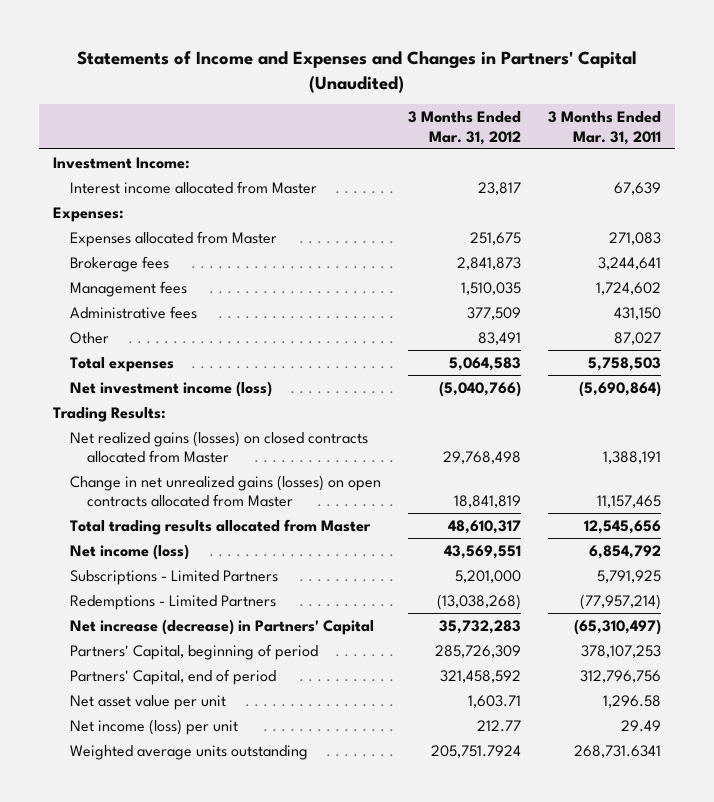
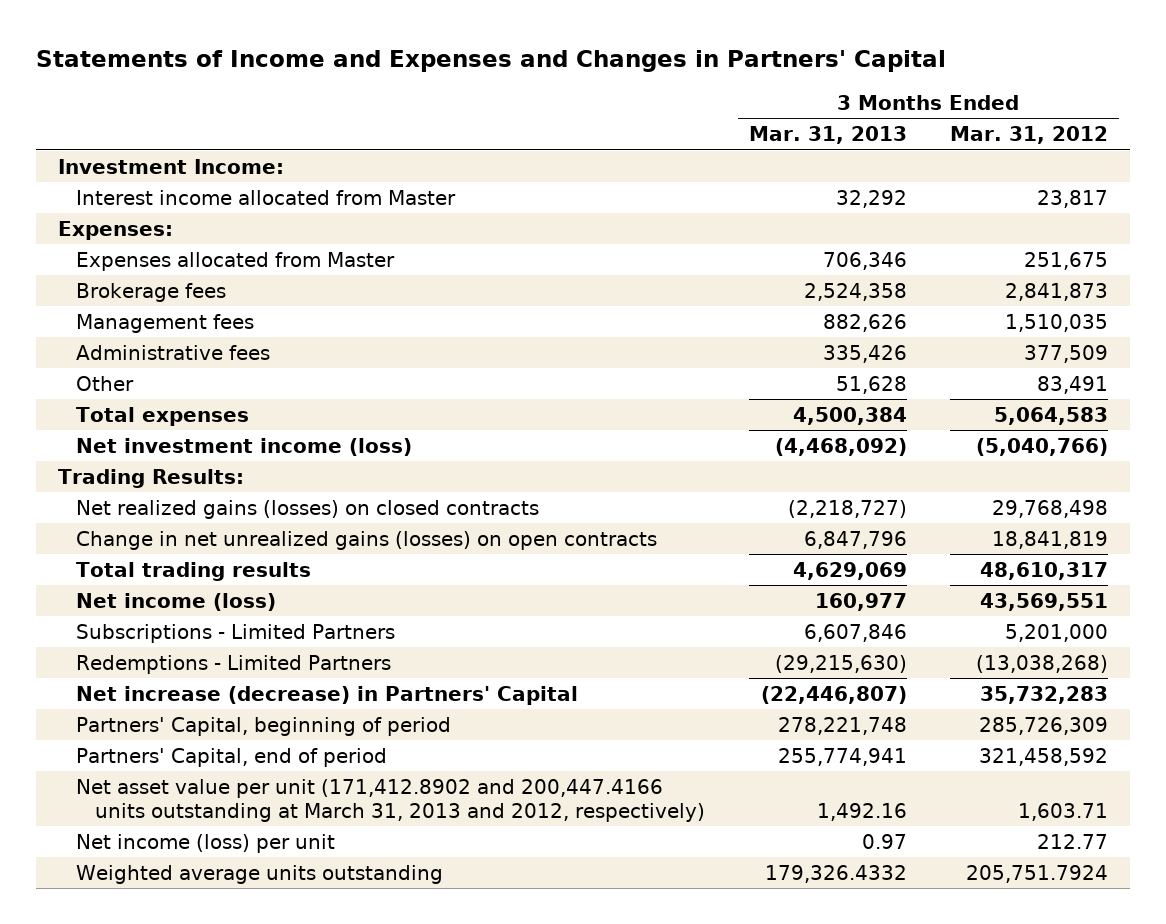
[77,50,638,93] Statements of Income and Expenses and Changes in Partners' Capital (Unaudited) -> [35,49,946,72] Statements of Income and Expenses and Changes in Partners' Capital
[548,110,662,145] 3 Months Ended Mar. 31, 2011 -> none
none -> [748,126,907,145] Mar. 31, 2013
[69,430,368,464] Net realized gains (losses) on closed contracts allocated from Master -> [76,499,540,519] Net realized gains (losses) on closed contracts
[69,474,381,508] Change in net unrealized gains (losses) on open contracts allocated from Master -> [76,530,658,550] Change in net unrealized gains (losses) on open contracts
[69,518,371,535] Total trading results allocated from Master -> [76,561,312,581] Total trading results
[69,694,226,710] Net asset value per unit -> [76,778,706,822] Net asset value per unit (171,412.8902 and 200,447.4166 units outstanding at March 31, 2013 and 2012, respectively)

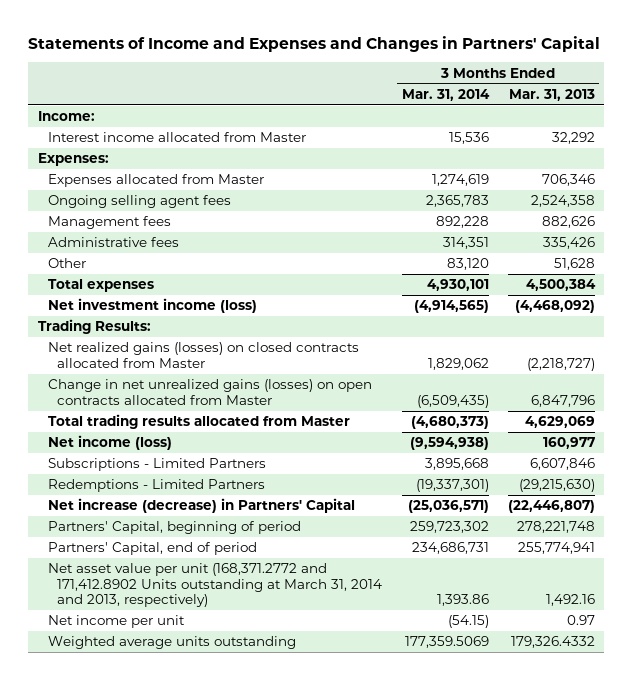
[950,126,1109,145] Mar. 31, 2012 -> none
none -> [401,88,490,101] Mar. 31, 2014
[57,158,284,174] Investment Income: -> [37,111,95,122] Income:
[76,282,227,302] Brokerage fees -> [47,195,231,209] Ongoing selling agent fees
[76,499,540,519] Net realized gains (losses) on closed contracts -> [47,342,359,368] Net realized gains (losses) on closed contracts allocated from Master
[76,530,658,550] Change in net unrealized gains (losses) on open contracts -> [47,379,372,405] Change in net unrealized gains (losses) on open contracts allocated from Master
[76,561,312,581] Total trading results -> [47,414,350,430] Total trading results allocated from Master
[76,778,706,822] Net asset value per unit (171,412.8902 and 200,447.4166 units outstanding at March 31, 2013 and 2012, respectively) -> [47,563,383,608] Net asset value per unit (168,371.2772 and 171,412.8902 Units outstanding at March 31, 2014 and 2013, respectively)
[76,833,336,853] Net income (loss) per unit -> [47,615,185,629] Net income per unit

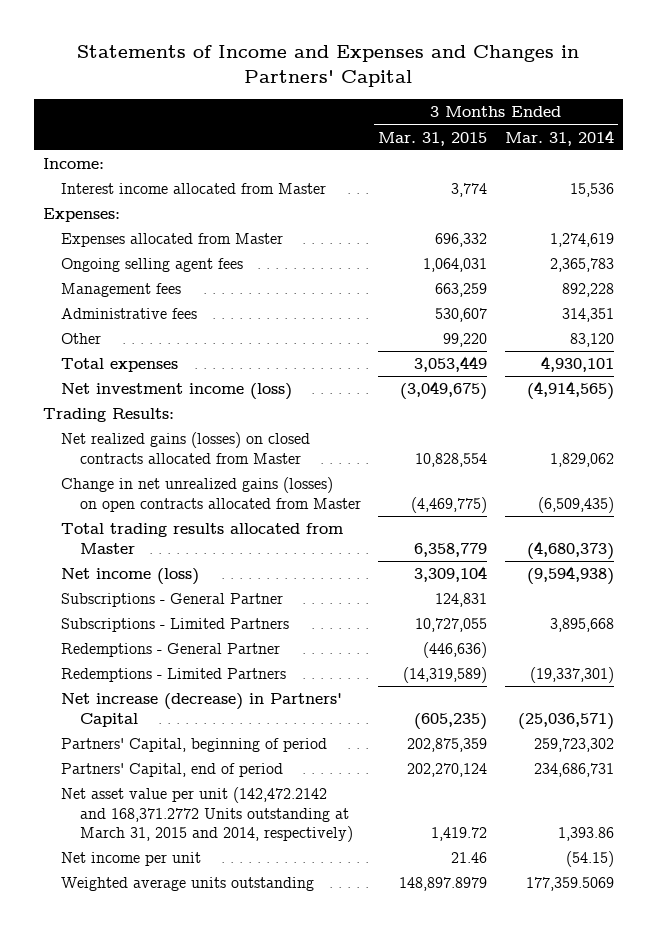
[508,88,595,101] Mar. 31, 2013 -> none
none -> [378,131,488,146] Mar. 31, 2015
none -> [61,593,284,608] Subscriptions - General Partner
none -> [61,643,281,658] Redemptions - General Partner
[47,563,383,608] Net asset value per unit (168,371.2772 and 171,412.8902 Units outstanding at March 31, 2014 and 2013, respectively) -> [61,787,353,843] Net asset value per unit (142,472.2142 and 168,371.2772 Units outstanding at March 31, 2015 and 2014, respectively)

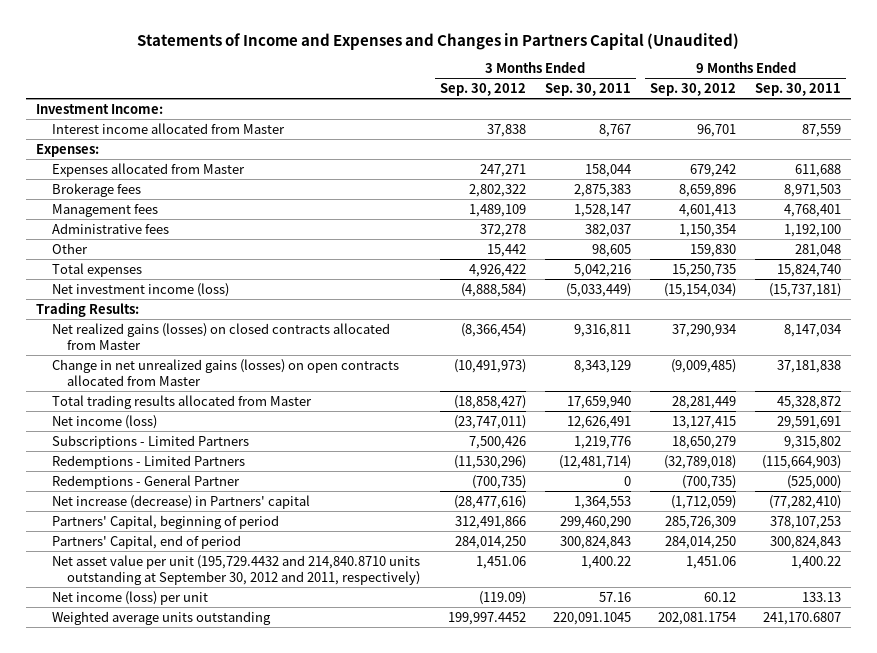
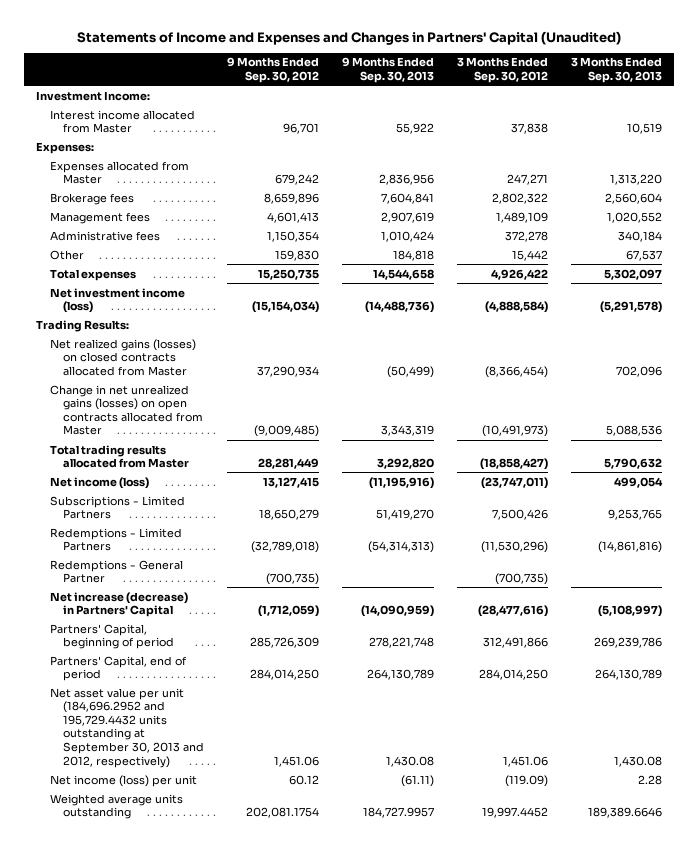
[137,32,740,50] Statements of Income and Expenses and Changes in Partners Capital (Unaudited) -> [76,30,621,45] Statements of Income and Expenses and Changes in Partners' Capital (Unaudited)
[544,83,631,97] Sep. 30, 2011 -> none
[755,83,842,97] Sep. 30, 2011 -> none
none -> [342,57,435,84] 9 Months Ended Sep. 30, 2013
none -> [571,57,663,84] 3 Months Ended Sep. 30, 2013
[51,494,310,509] Net increase (decrease) in Partners' capital -> [49,591,188,618] Net increase (decrease) in Partners' Capital
[51,554,421,585] Net asset value per unit (195,729.4432 and 214,840.8710 units outstanding at September 30, 2012 and 2011, respectively) -> [49,687,205,768] Net asset value per unit (184,696.2952 and 195,729.4432 units outstanding at September 30, 2013 and 2012, respectively)
[447,611,526,625] 199,997.4452 -> [482,807,549,819] 19,997.4452

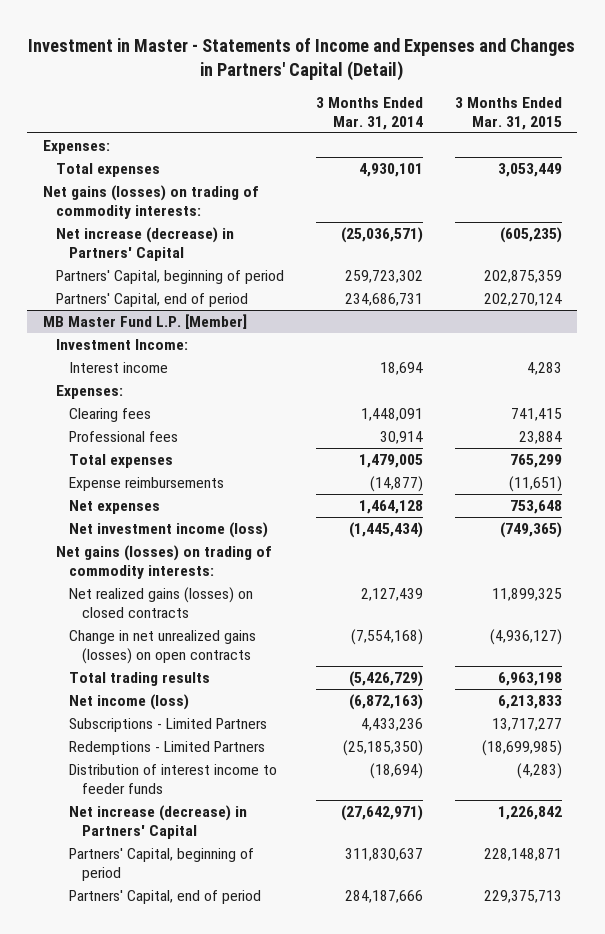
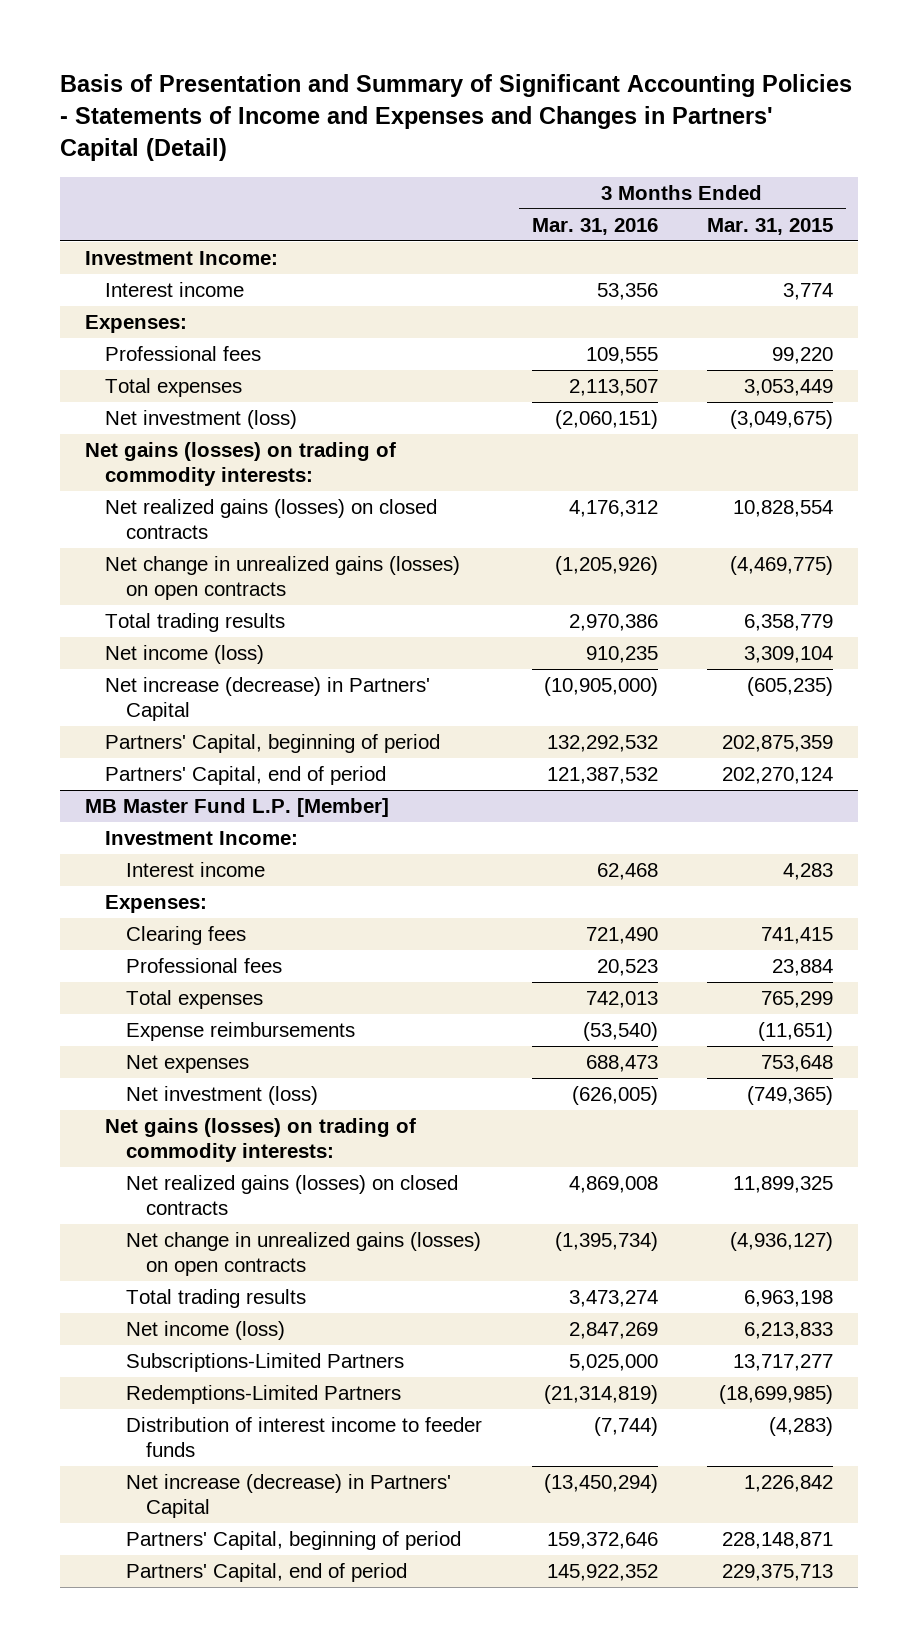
[28,37,576,81] Investment in Master - Statements of Income and Expenses and Changes in Partners' Capital (Detail) -> [59,73,852,161] Basis of Presentation and Summary of Significant Accounting Policies - Statements of Income and Expenses and Changes in Partners' Capital (Detail)
[315,97,423,131] 3 Months Ended Mar. 31, 2014 -> none
none -> [531,217,658,235] Mar. 31, 2016
none -> [84,251,278,266] Investment Income:
none -> [105,282,245,298] Interest income
none -> [105,346,262,362] Professional fees
none -> [105,410,298,430] Net investment (loss)
none -> [105,499,438,540] Net realized gains (losses) on closed contracts
none -> [105,556,461,601] Net change in unrealized gains (losses) on open contracts
none -> [105,613,286,633] Total trading results
none -> [105,645,265,665] Net income (loss)
[69,521,269,538] Net investment income (loss) -> [125,1086,318,1106] Net investment (loss)
[69,629,257,664] Change in net unrealized gains (losses) on open contracts -> [125,1232,481,1277] Net change in unrealized gains (losses) on open contracts
[69,717,268,732] Subscriptions - Limited Partners -> [125,1353,404,1373] Subscriptions-Limited Partners
[69,740,266,755] Redemptions - Limited Partners -> [125,1385,401,1405] Redemptions-Limited Partners

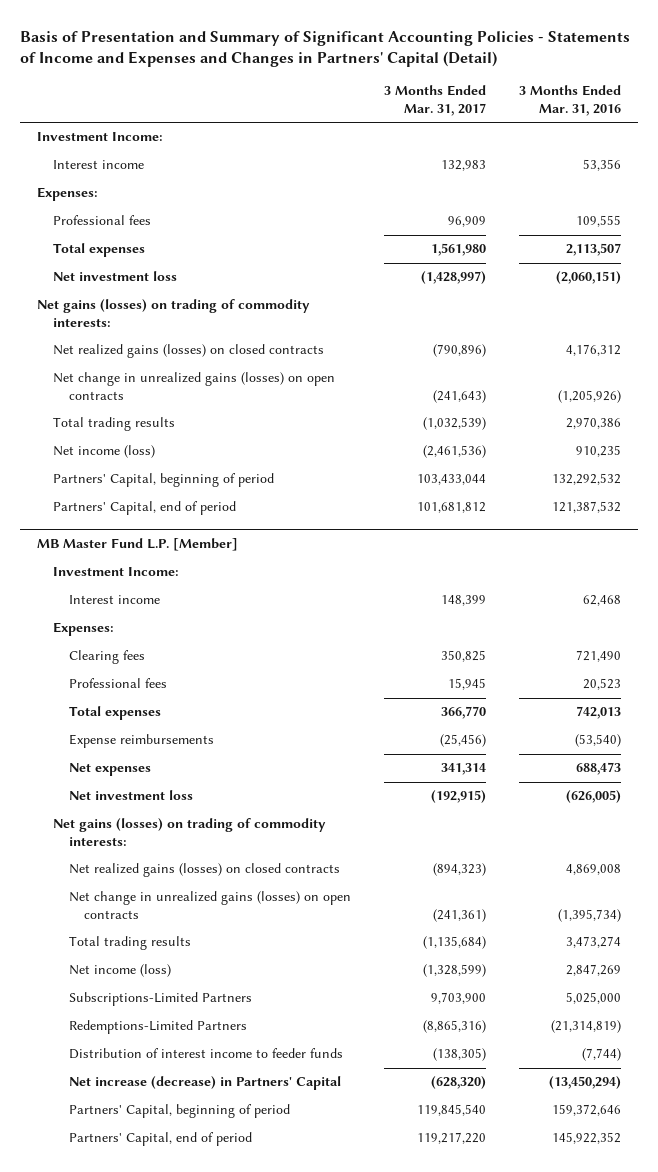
[707,217,834,235] Mar. 31, 2015 -> none
none -> [383,85,486,117] 3 Months Ended Mar. 31, 2017
[105,410,298,430] Net investment (loss) -> [52,271,177,282] Net investment loss
[105,677,431,722] Net increase (decrease) in Partners' Capital -> none
[125,1086,318,1106] Net investment (loss) -> [68,790,193,801] Net investment loss

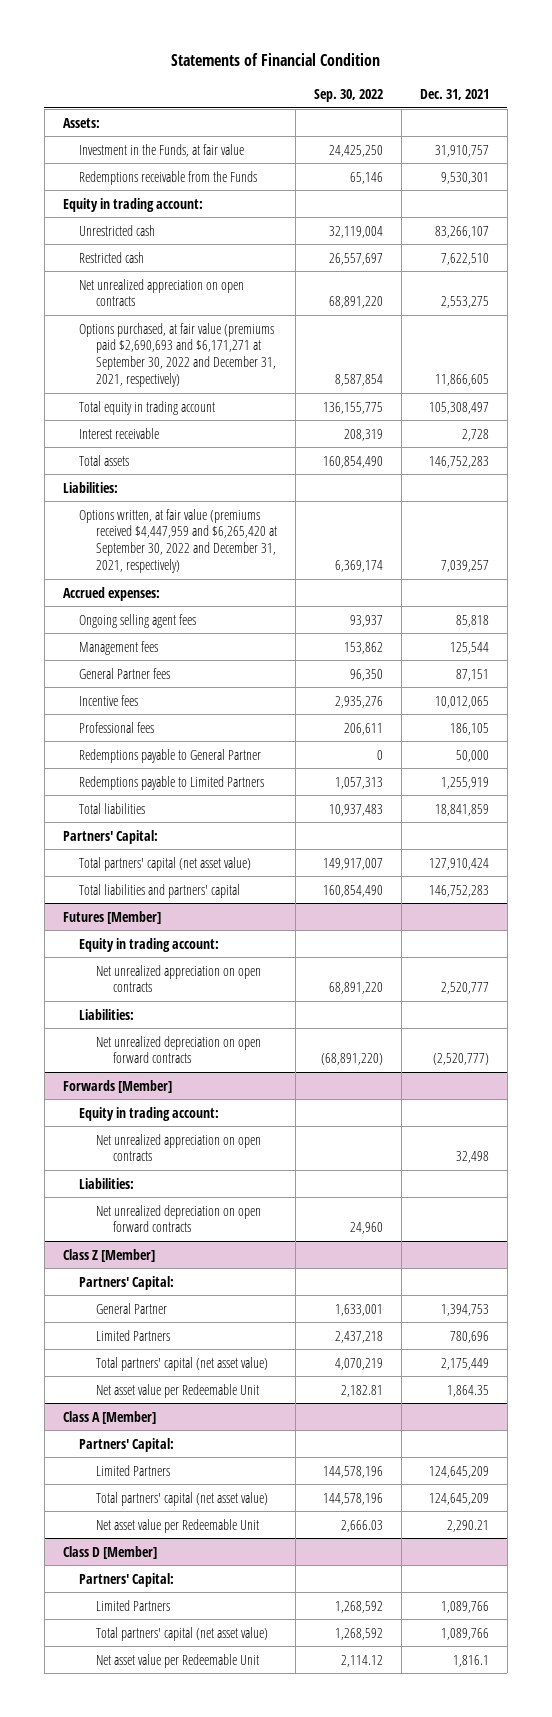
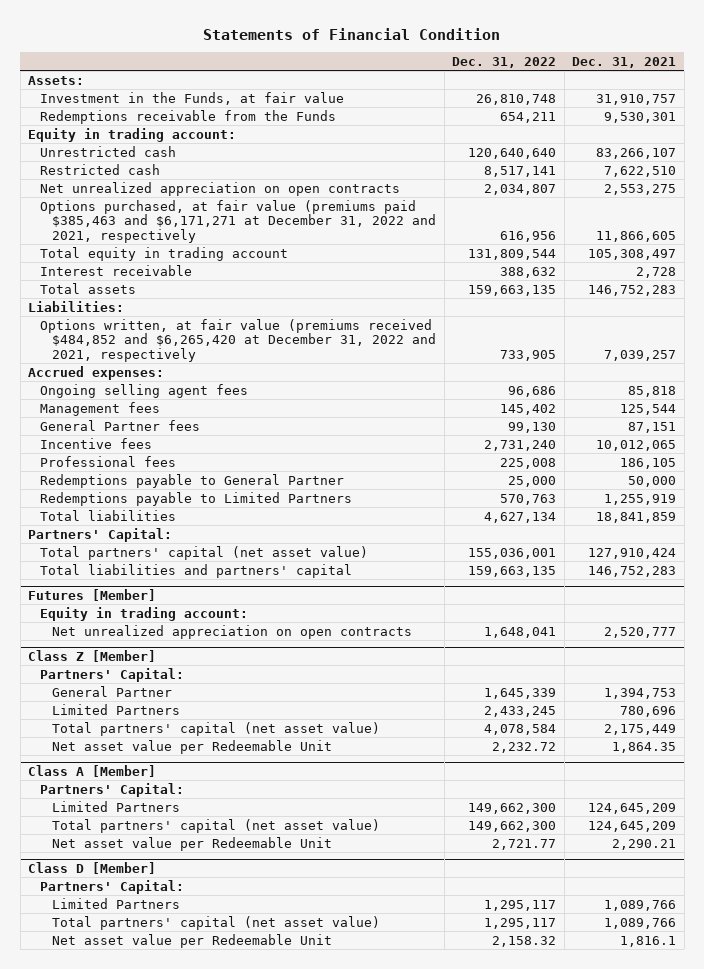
[313,89,383,103] Sep. 30, 2022 -> none
none -> [452,56,557,68] Dec. 31, 2022
[79,322,277,388] Options purchased, at fair value (premiums paid $2,690,693 and $6,171,271 at September 30, 2022 and December 31, 2021, respectively) -> [40,199,437,243] Options purchased, at fair value (premiums paid $385,463 and $6,171,271 at December 31, 2022 and 2021, respectively
[79,508,278,574] Options written, at fair value (premiums received $4,447,959 and $6,265,420 at September 30, 2022 and December 31, 2021, respectively) -> [40,318,437,362] Options written, at fair value (premiums received $484,852 and $6,265,420 at December 31, 2022 and 2021, respectively
[79,1008,135,1020] Liabilities: -> none
[96,1035,262,1064] Net unrealized depreciation on open forward contracts -> none
[62,1079,172,1093] Forwards [Member] -> none
[79,1106,220,1121] Equity in trading account: -> none
[96,1133,262,1162] Net unrealized appreciation on open contracts -> none
[79,1177,135,1189] Liabilities: -> none
[96,1204,262,1233] Net unrealized depreciation on open forward contracts -> none

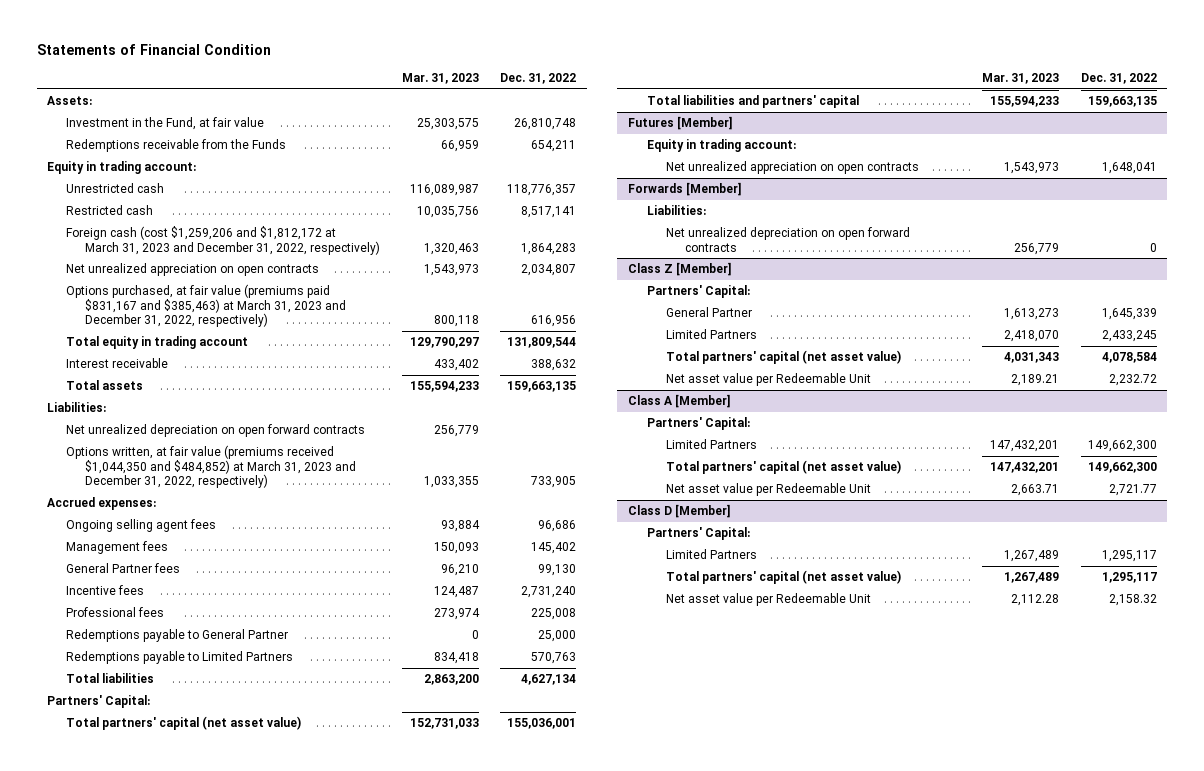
[572,56,677,68] Dec. 31, 2021 -> none
none -> [401,73,479,85] Mar. 31, 2023
[40,91,345,105] Investment in the Funds, at fair value -> [66,117,265,131] Investment in the Fund, at fair value
[468,147,557,159] 120,640,640 -> [507,184,577,197] 118,776,357
none -> [66,226,381,255] Foreign cash (cost $1,259,206 and $1,812,172 at March 31, 2023 and December 31, 2022, respectively)
[40,199,437,243] Options purchased, at fair value (premiums paid $385,463 and $6,171,271 at December 31, 2022 and 2021, respectively -> [66,284,347,328] Options purchased, at fair value (premiums paid $831,167 and $385,463) at March 31, 2023 and December 31, 2022, respectively)
none -> [66,424,366,438] Net unrealized depreciation on open forward contracts
[40,318,437,362] Options written, at fair value (premiums received $484,852 and $6,265,420 at December 31, 2022 and 2021, respectively -> [66,445,357,489] Options written, at fair value (premiums received $1,044,350 and $484,852) at March 31, 2023 and December 31, 2022, respectively)
none -> [627,182,742,197] Forwards [Member]
none -> [646,205,706,216] Liabilities:
none -> [665,227,910,252] Net unrealized depreciation on open forward contracts

